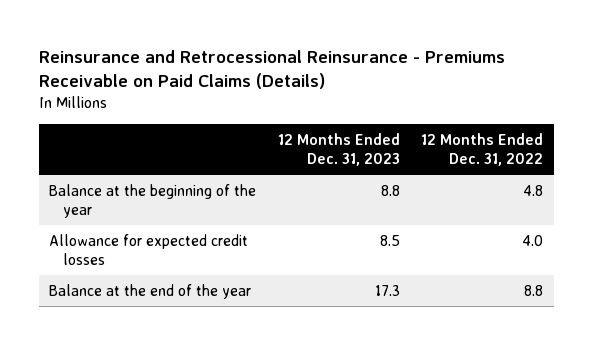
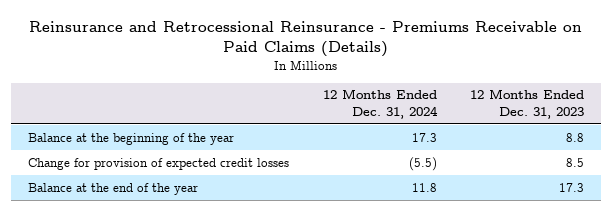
[420,132,543,167] 12 Months Ended Dec. 31, 2022 -> none
none -> [322,89,438,119] 12 Months Ended Dec. 31, 2024
[49,233,249,266] Allowance for expected credit losses -> [28,157,290,170] Change for provision of expected credit losses

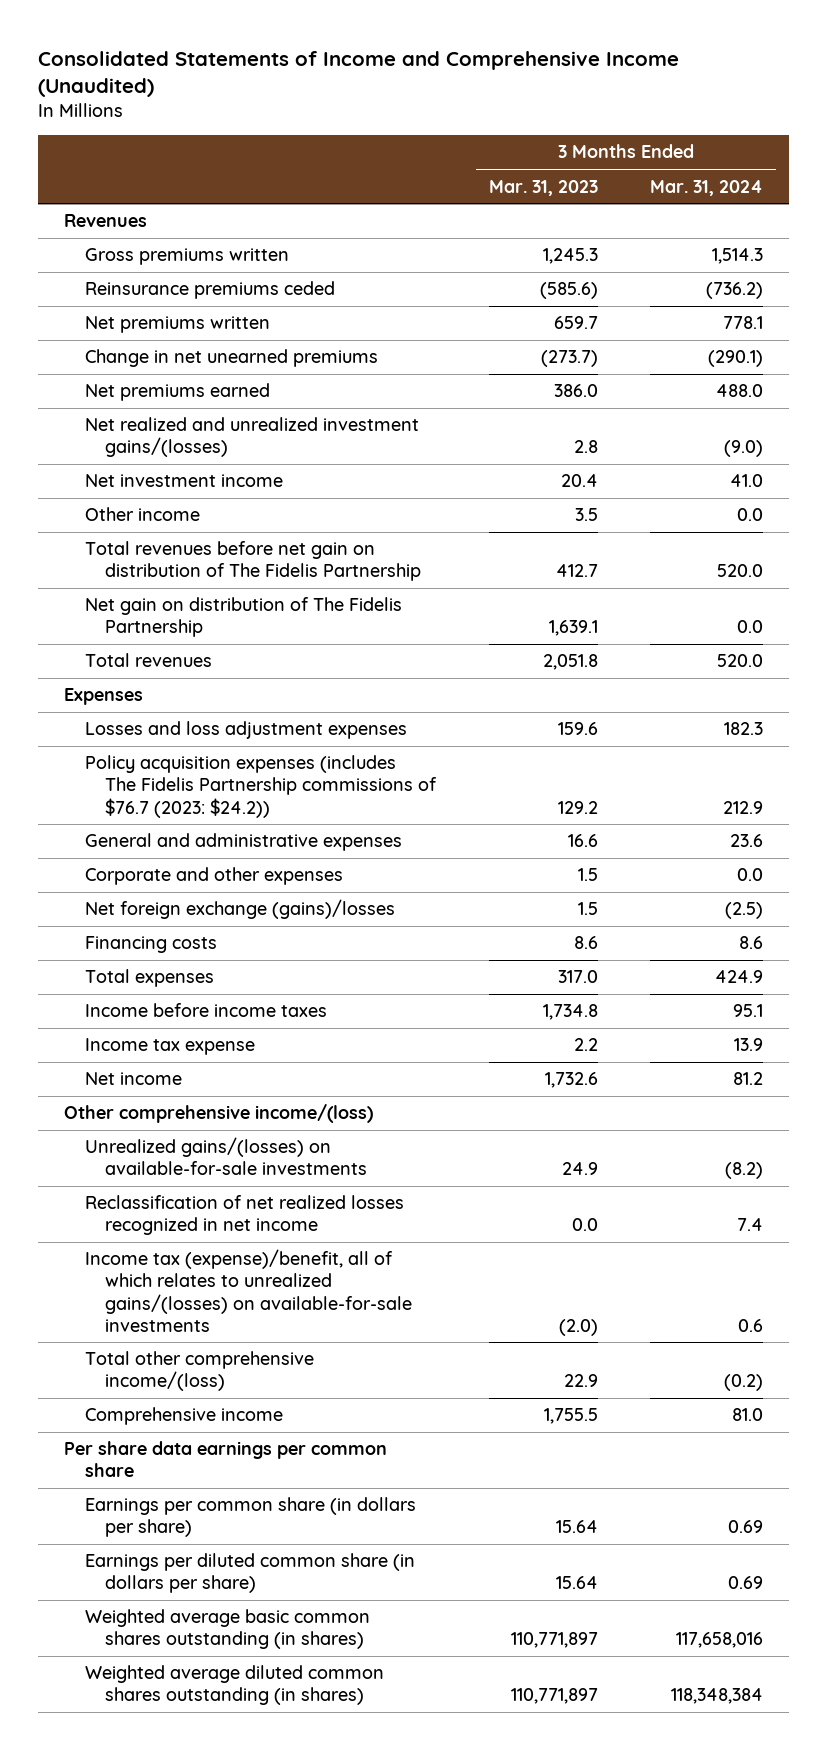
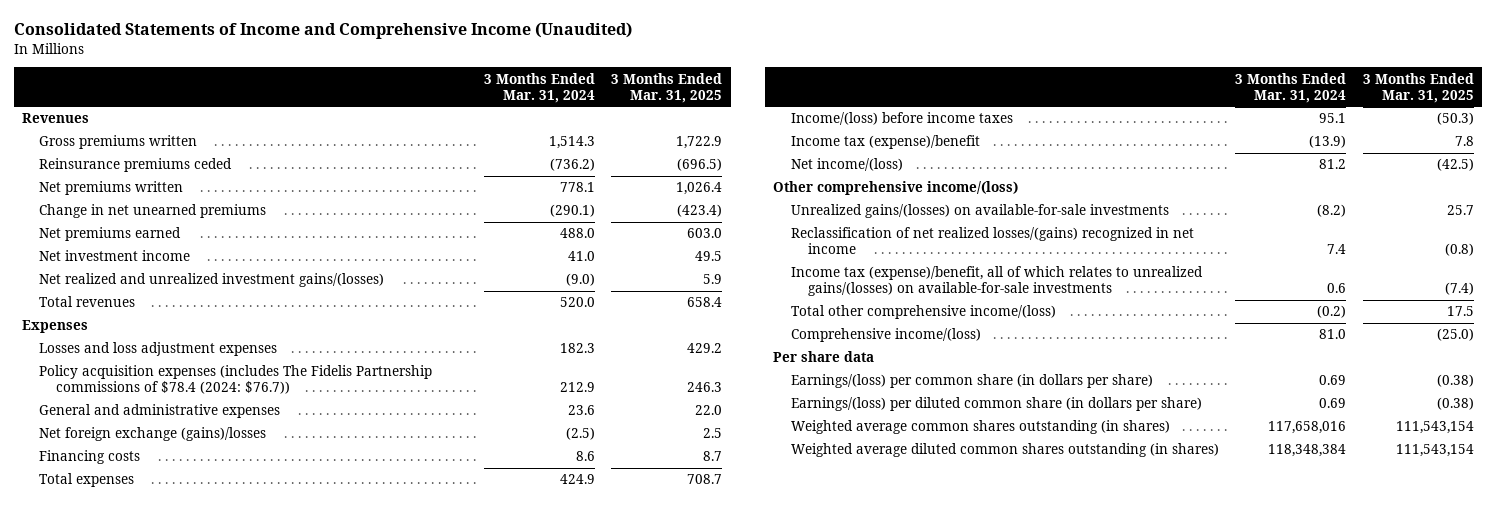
[488,179,598,196] Mar. 31, 2023 -> none
none -> [611,72,723,103] 3 Months Ended Mar. 31, 2025
[84,507,200,522] Other income -> none
[84,541,422,582] Total revenues before net gain on distribution of The Fidelis Partnership -> none
[84,597,402,638] Net gain on distribution of The Fidelis Partnership -> none
[84,417,419,458] Net realized and unrealized investment gains/(losses) -> [39,273,385,288] Net realized and unrealized investment gains/(losses)
[84,755,438,818] Policy acquisition expenses (includes The Fidelis Partnership commissions of $76.7 (2023: $24.2)) -> [39,365,433,395] Policy acquisition expenses (includes The Fidelis Partnership commissions of $78.4 (2024: $76.7))
[84,867,343,886] Corporate and other expenses -> none
[84,1003,327,1018] Income before income taxes -> [790,112,1013,126] Income/(loss) before income taxes
[84,1038,255,1056] Income tax expense -> [790,135,980,150] Income tax (expense)/benefit
[734,1038,764,1052] 13.9 -> [1309,135,1347,149] (13.9)
[84,1072,182,1086] Net income -> [790,158,903,172] Net income/(loss)
[84,1195,404,1236] Reclassification of net realized losses recognized in net income -> [790,227,1194,255] Reclassification of net realized losses/(gains) recognized in net income
[84,1407,283,1426] Comprehensive income -> [790,328,981,343] Comprehensive income/(loss)
[64,1441,388,1478] Per share data earnings per common share -> [773,351,875,363] Per share data
[84,1497,416,1538] Earnings per common share (in dollars per share) -> [790,374,1153,389] Earnings/(loss) per common share (in dollars per share)
[84,1553,415,1594] Earnings per diluted common share (in dollars per share) -> [790,397,1202,412] Earnings/(loss) per diluted common share (in dollars per share)
[84,1609,370,1650] Weighted average basic common shares outstanding (in shares) -> [790,420,1170,435] Weighted average common shares outstanding (in shares)

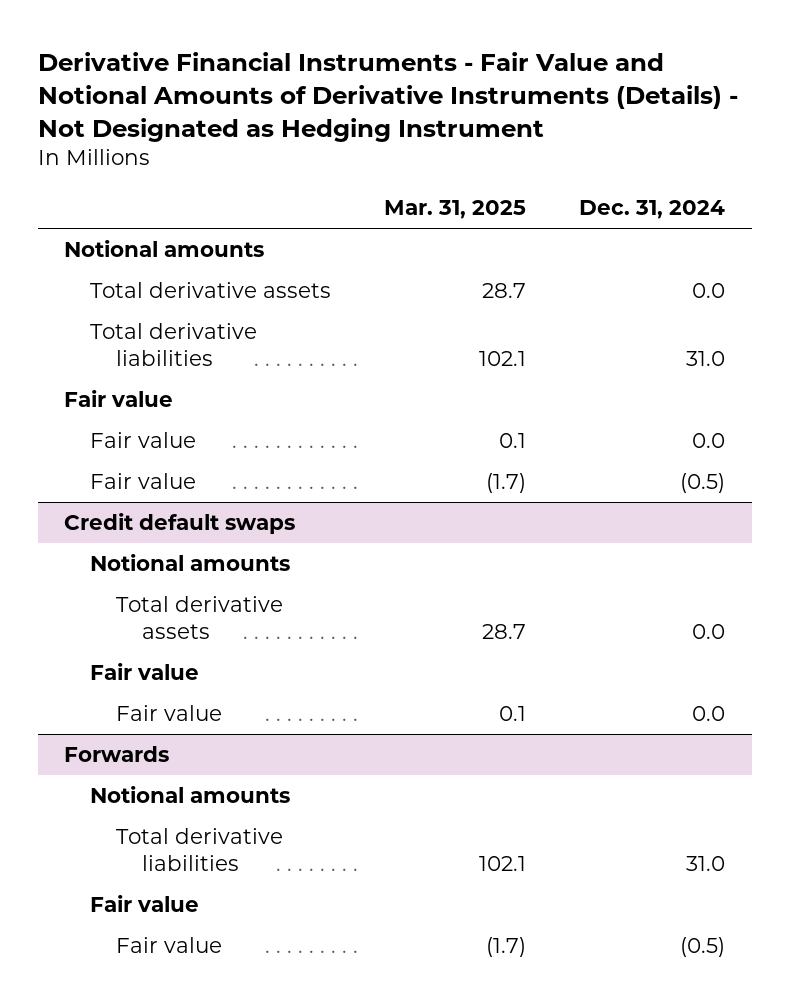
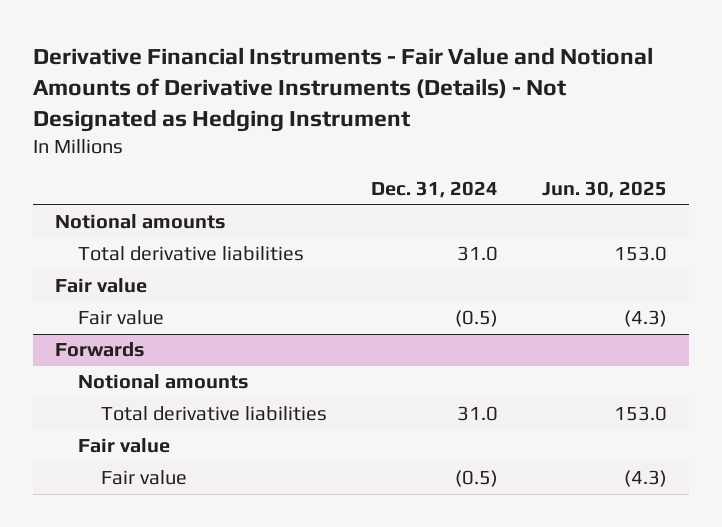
[384,199,527,219] Mar. 31, 2025 -> none
none -> [541,181,667,199] Jun. 30, 2025
[90,282,332,299] Total derivative assets -> none
[90,432,197,449] Fair value -> none
[64,513,296,535] Credit default swaps -> none
[90,554,291,572] Notional amounts -> none
[115,596,283,639] Total derivative assets -> none
[90,663,200,681] Fair value -> none
[115,705,222,722] Fair value -> none

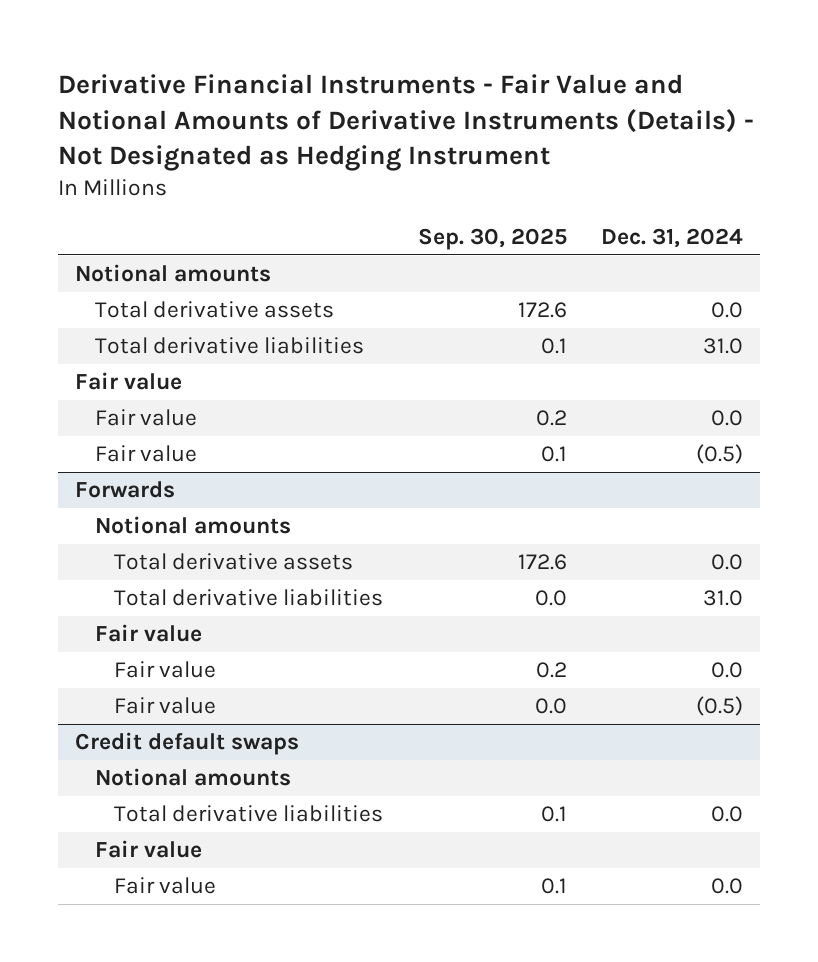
[541,181,667,199] Jun. 30, 2025 -> none
none -> [417,227,567,250] Sep. 30, 2025
none -> [94,301,334,319] Total derivative assets
none -> [94,409,197,427] Fair value
none -> [114,553,354,571] Total derivative assets
none -> [114,661,217,679] Fair value
none -> [74,732,299,756] Credit default swaps
none -> [94,768,291,787] Notional amounts
none -> [114,805,384,823] Total derivative liabilities
none -> [94,840,202,859] Fair value
none -> [114,877,217,895] Fair value

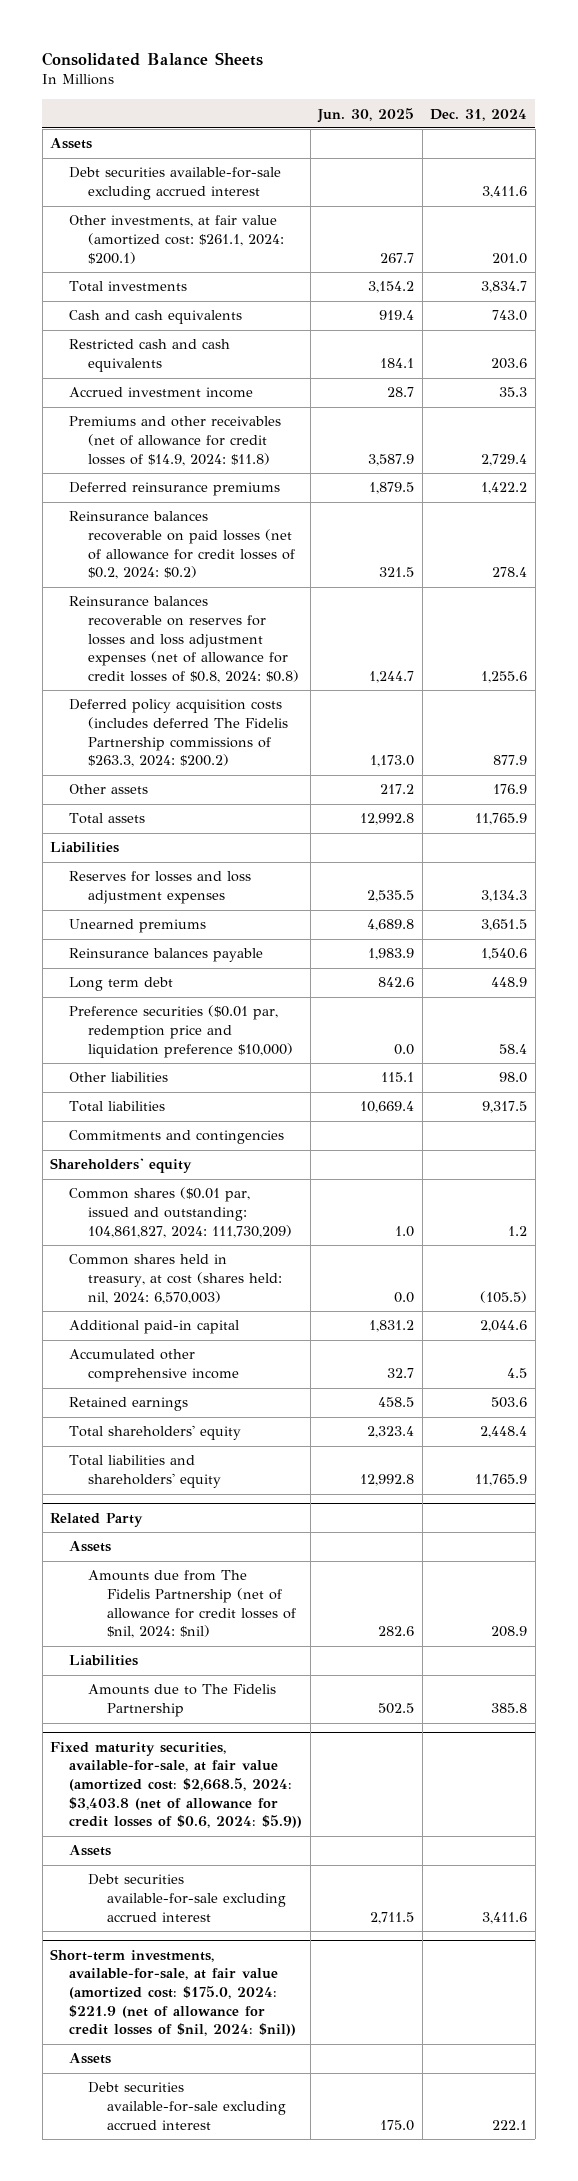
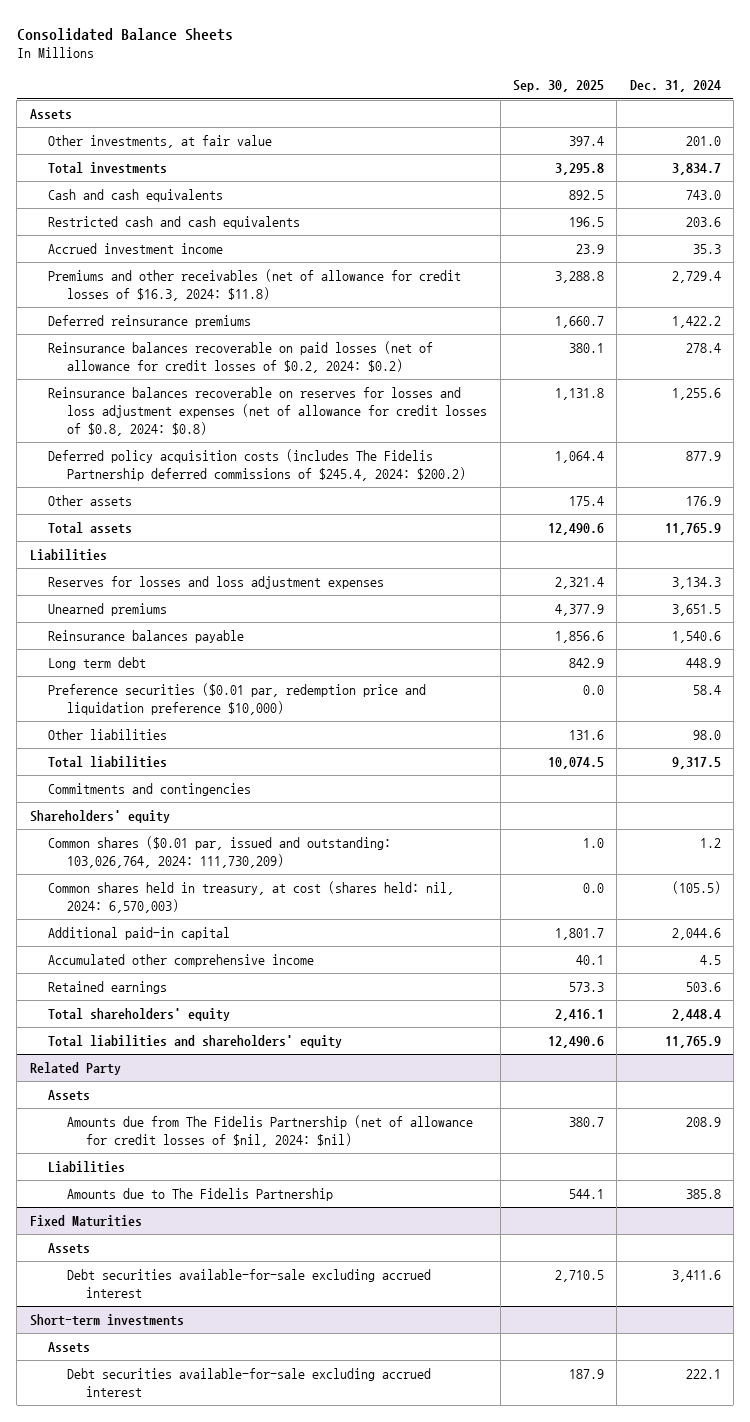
[317,107,415,123] Jun. 30, 2025 -> none
none -> [512,80,604,93] Sep. 30, 2025
[69,167,282,201] Debt securities available-for-sale excluding accrued interest -> none
[69,215,285,264] Other investments, at fair value (amortized cost: $261.1, 2024: $200.1) -> [48,135,273,149] Other investments, at fair value
[69,416,282,466] Premiums and other receivables (net of allowance for credit losses of $14.9, 2024: $11.8) -> [48,269,462,301] Premiums and other receivables (net of allowance for credit losses of $16.3, 2024: $11.8)
[69,699,289,768] Deferred policy acquisition costs (includes deferred The Fidelis Partnership commissions of $263.3, 2024: $200.2) -> [48,449,467,481] Deferred policy acquisition costs (includes The Fidelis Partnership deferred commissions of $245.4, 2024: $200.2)
[69,1187,293,1238] Common shares ($0.01 par, issued and outstanding: 104,861,827, 2024: 111,730,209) -> [48,836,392,868] Common shares ($0.01 par, issued and outstanding: 103,026,764, 2024: 111,730,209)
[50,1741,303,1829] Fixed maturity securities, available-for-sale, at fair value (amortized cost: $2,668.5, 2024: $3,403.8 (net of allowance for credit losses of $0.6, 2024: $5.9)) -> [29,1215,142,1228] Fixed Maturities
[50,1948,297,2037] Short-term investments, available-for-sale, at fair value (amortized cost: $175.0, 2024: $221.9 (net of allowance for credit losses of $nil, 2024: $nil)) -> [29,1314,184,1327] Short-term investments

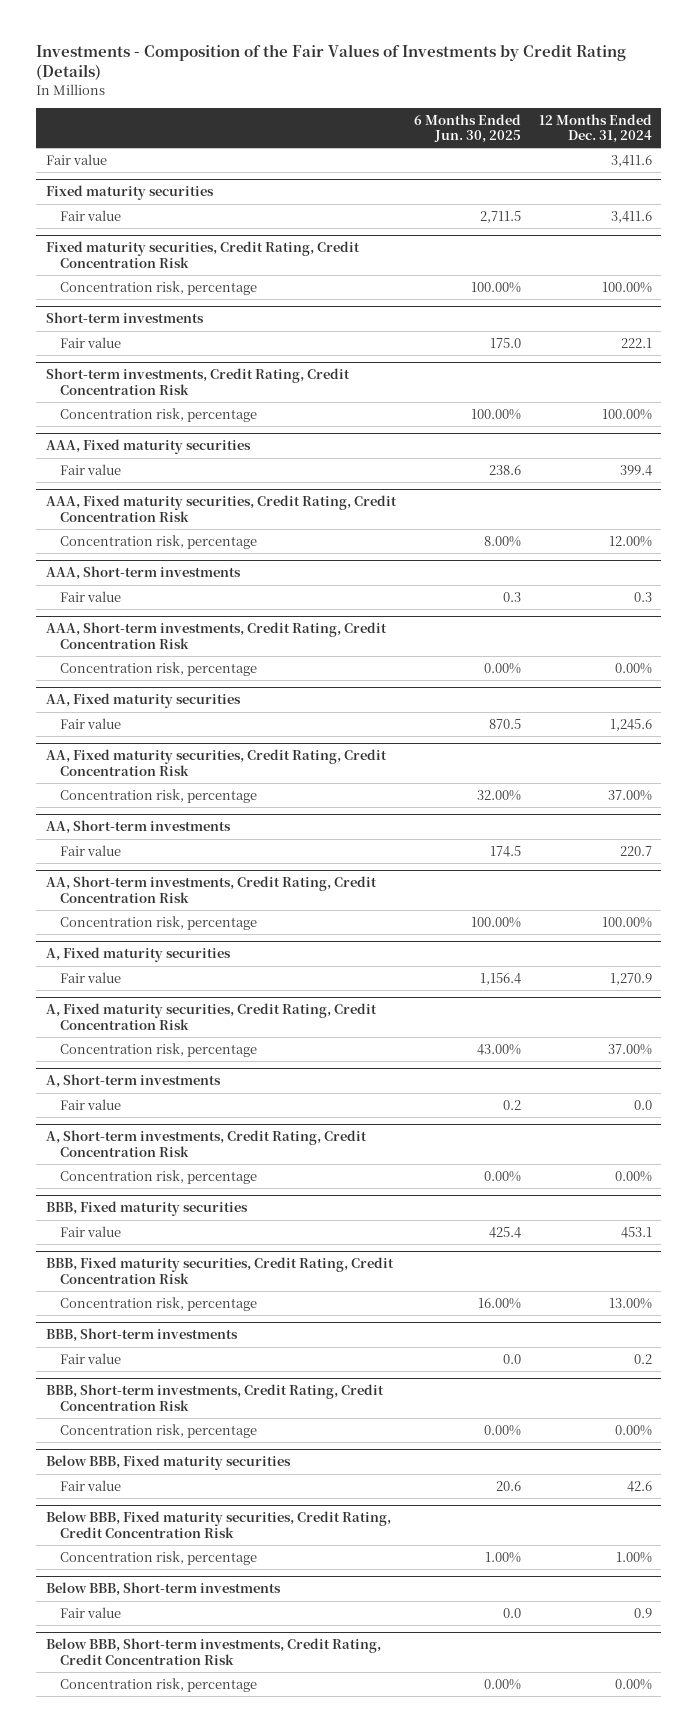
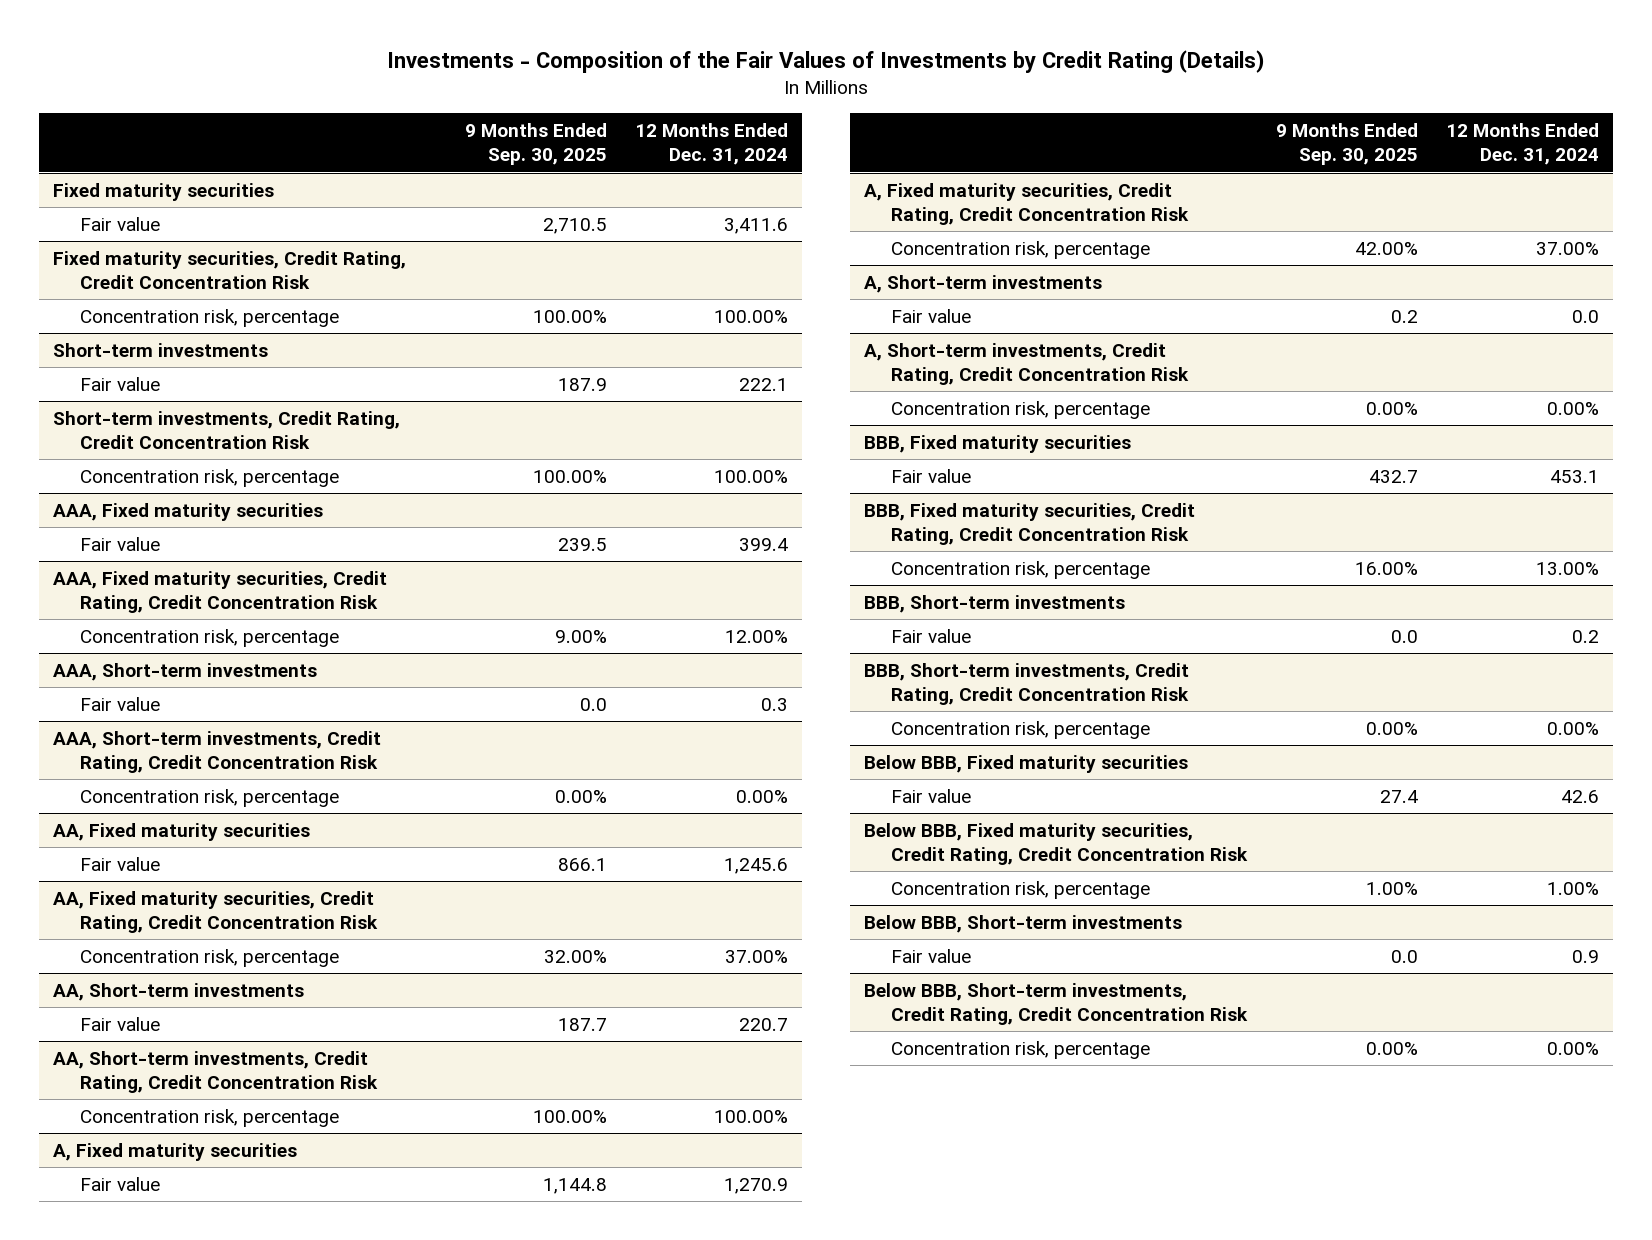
[413,113,521,144] 6 Months Ended Jun. 30, 2025 -> none
none -> [464,123,607,166] 9 Months Ended Sep. 30, 2025
[45,153,107,165] Fair value -> none

